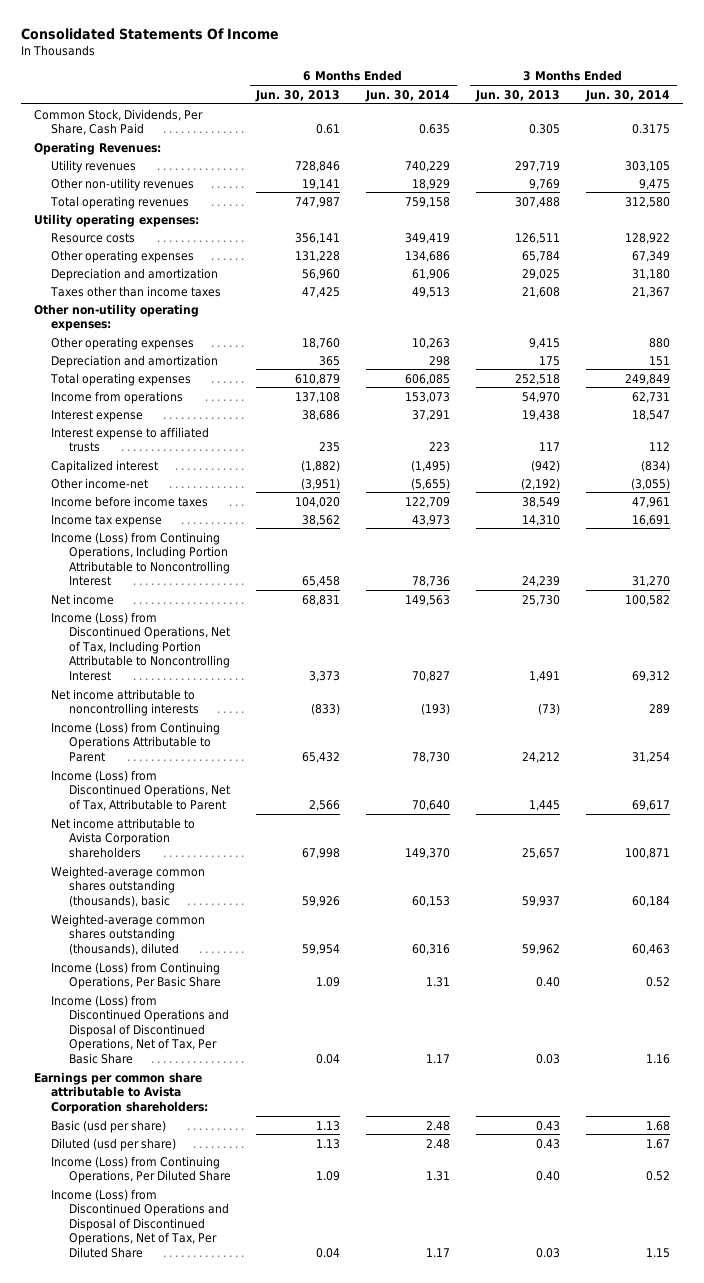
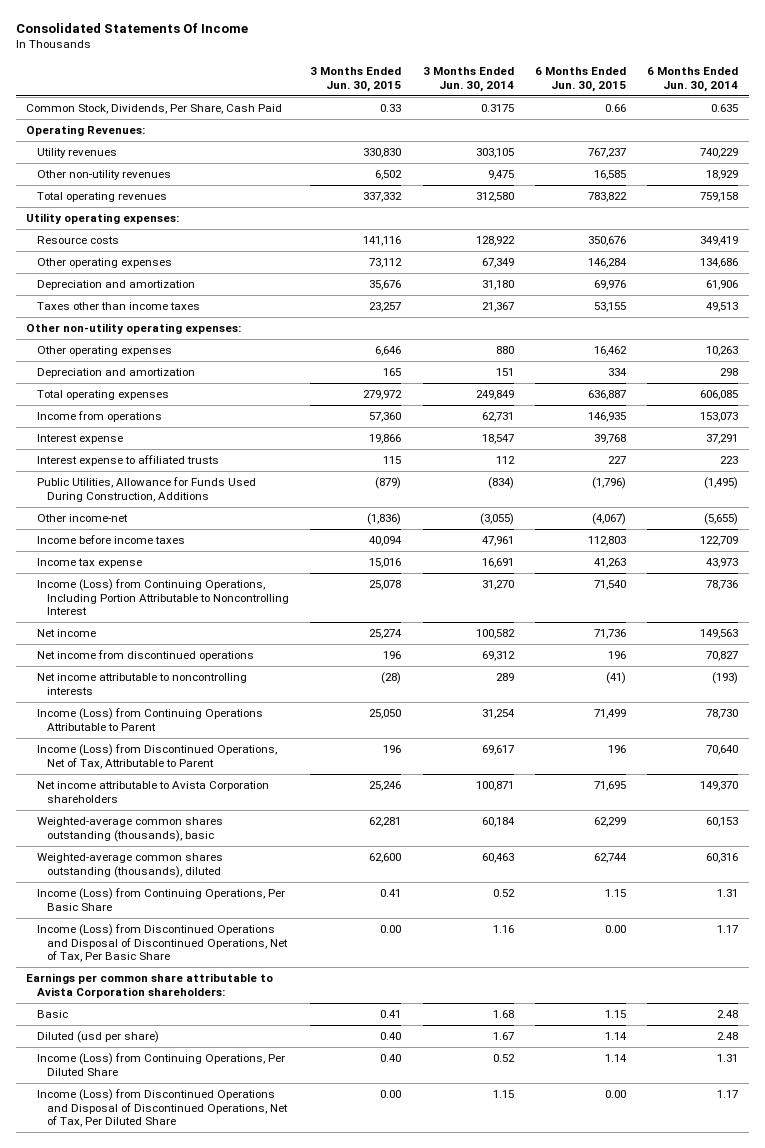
[255,89,341,102] Jun. 30, 2013 -> none
[475,89,561,102] Jun. 30, 2013 -> none
none -> [310,66,402,92] 3 Months Ended Jun. 30, 2015
none -> [535,66,627,92] 6 Months Ended Jun. 30, 2015
[51,459,159,473] Capitalized interest -> [36,477,256,502] Public Utilities, Allowance for Funds Used During Construction, Additions
[51,611,230,681] Income (Loss) from Discontinued Operations, Net of Tax, Including Portion Attributable to Noncontrolling Interest -> [36,650,254,662] Net income from discontinued operations
[51,1119,167,1133] Basic (usd per share) -> [36,1010,68,1019] Basic

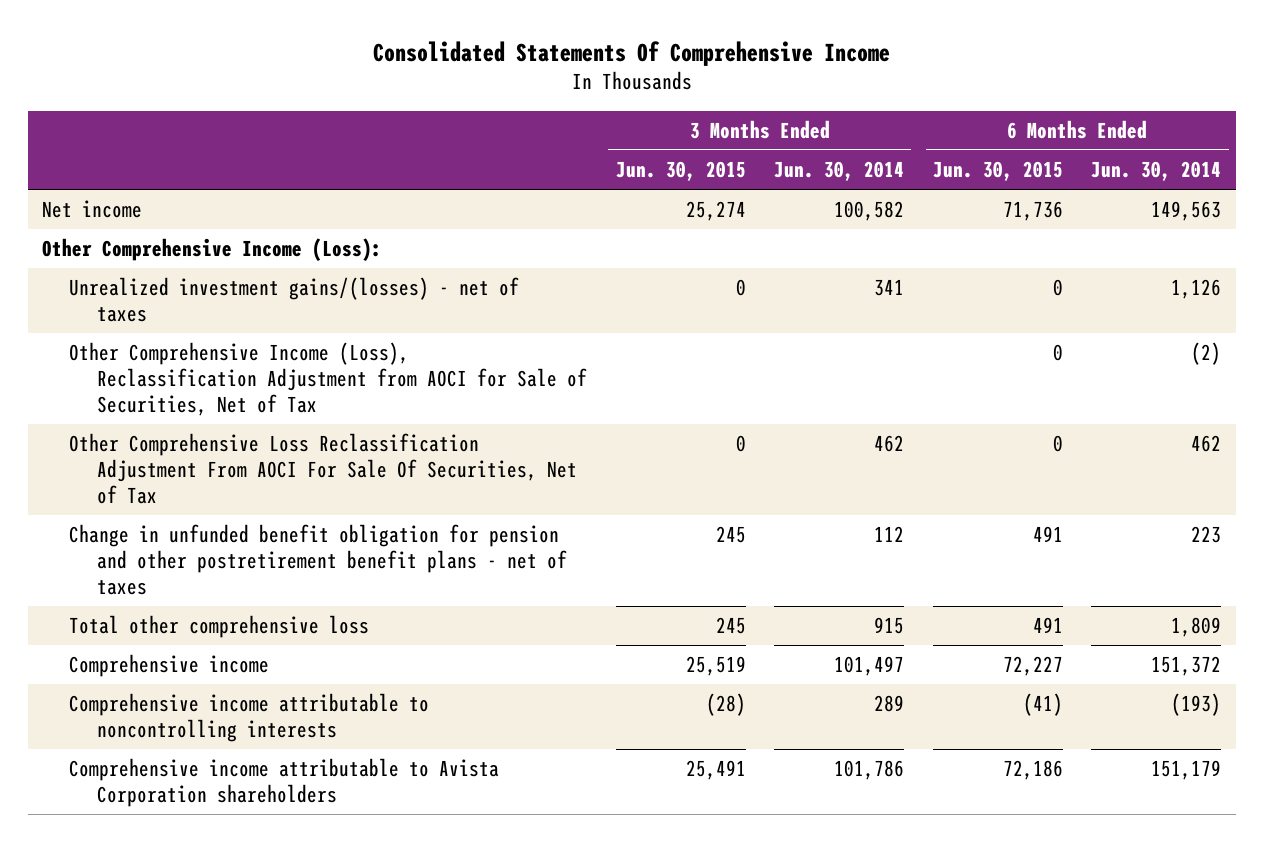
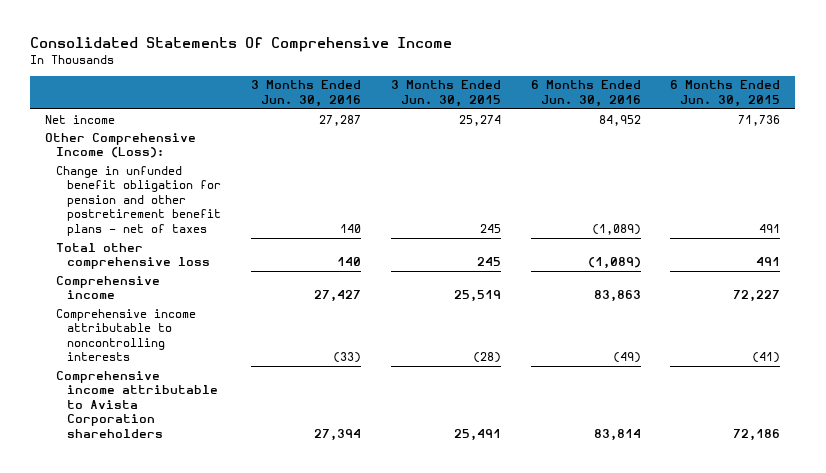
[774,160,905,181] Jun. 30, 2014 -> none
[1091,160,1222,181] Jun. 30, 2014 -> none
none -> [250,80,361,107] 3 Months Ended Jun. 30, 2016
none -> [530,80,641,107] 6 Months Ended Jun. 30, 2016
[69,277,520,322] Unrealized investment gains/(losses) - net of taxes -> none
[69,342,588,416] Other Comprehensive Income (Loss), Reclassification Adjustment from AOCI for Sale of Securities, Net of Tax -> none
[69,433,578,504] Other Comprehensive Loss Reclassification Adjustment From AOCI For Sale Of Securities, Net of Tax -> none

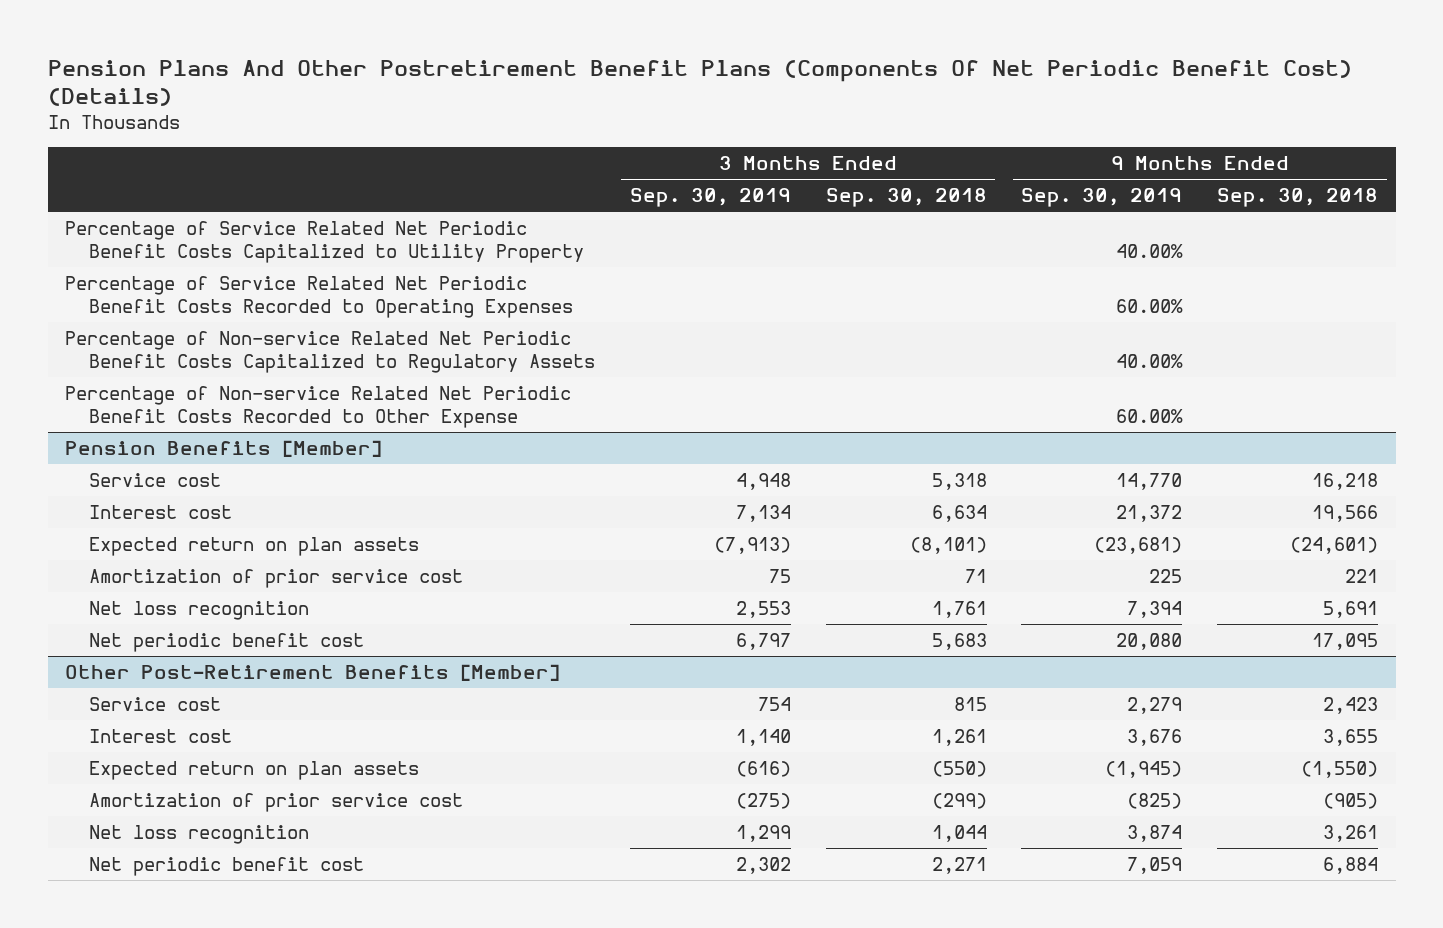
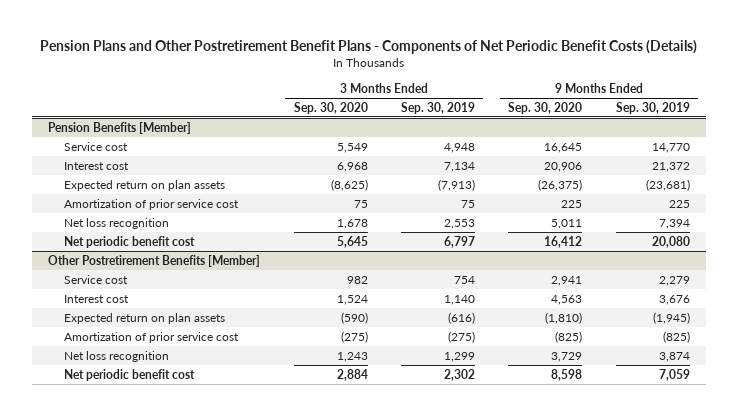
[47,59,1352,107] Pension Plans And Other Postretirement Benefit Plans (Components Of Net Periodic Benefit Cost) (Details) -> [40,39,698,54] Pension Plans and Other Postretirement Benefit Plans - Components of Net Periodic Benefit Costs (Details)
[825,188,987,208] Sep. 30, 2018 -> none
[1217,188,1379,208] Sep. 30, 2018 -> none
none -> [293,101,368,114] Sep. 30, 2020
none -> [508,101,583,114] Sep. 30, 2020
[65,220,584,263] Percentage of Service Related Net Periodic Benefit Costs Capitalized to Utility Property -> none
[65,275,573,318] Percentage of Service Related Net Periodic Benefit Costs Recorded to Operating Expenses -> none
[65,330,595,373] Percentage of Non-service Related Net Periodic Benefit Costs Capitalized to Regulatory Assets -> none
[65,385,572,428] Percentage of Non-service Related Net Periodic Benefit Costs Recorded to Other Expense -> none
[65,663,561,681] Other Post-Retirement Benefits [Member] -> [48,254,261,267] Other Postretirement Benefits [Member]

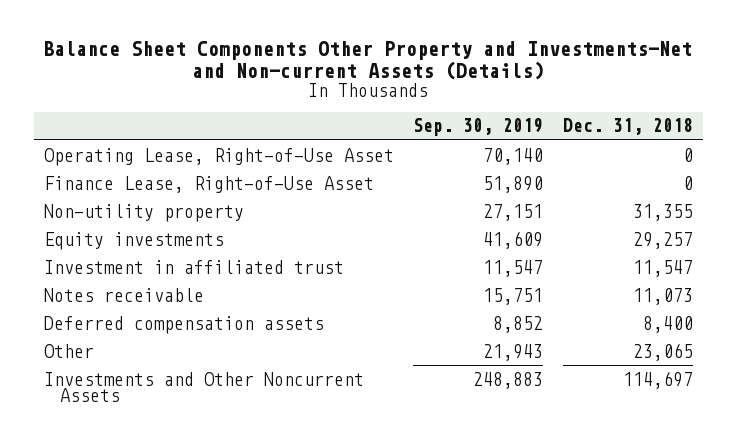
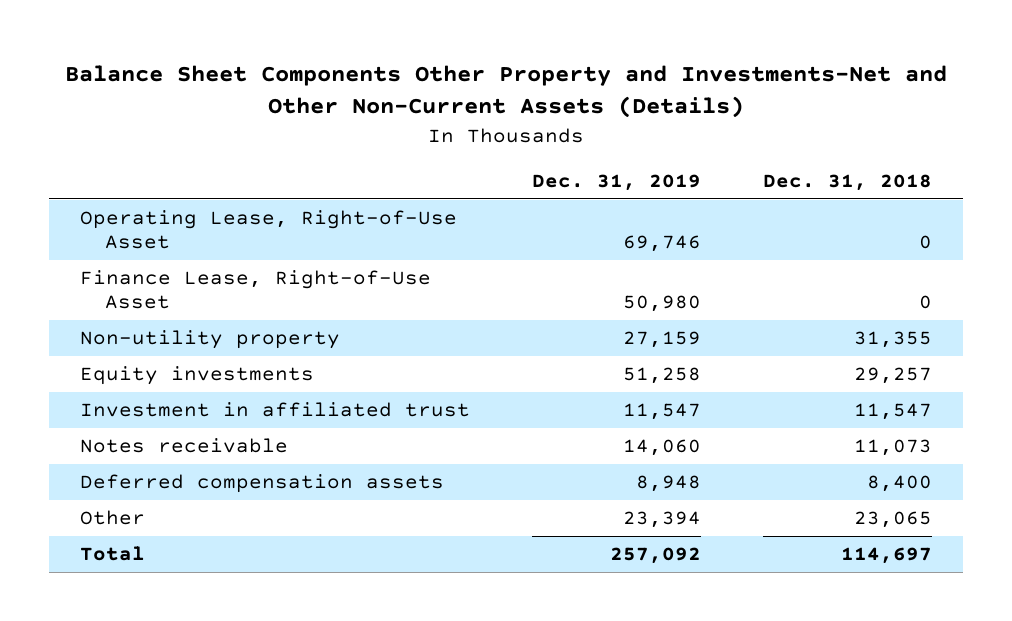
[43,40,693,81] Balance Sheet Components Other Property and Investments-Net and Non-current Assets (Details) -> [64,64,947,119] Balance Sheet Components Other Property and Investments-Net and Other Non-Current Assets (Details)
[413,118,544,137] Sep. 30, 2019 -> none
none -> [531,173,701,191] Dec. 31, 2019
[43,371,364,403] Investments and Other Noncurrent Assets -> [79,546,145,562] Total

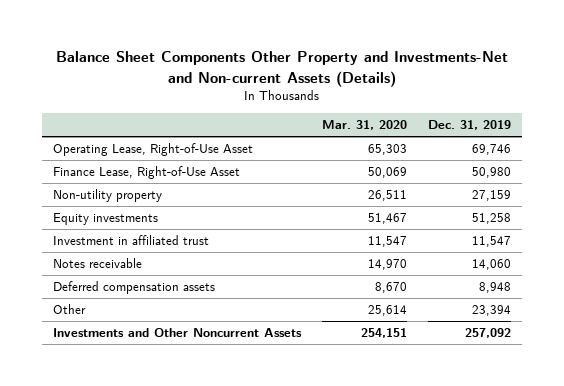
[64,64,947,119] Balance Sheet Components Other Property and Investments-Net and Other Non-Current Assets (Details) -> [56,51,509,87] Balance Sheet Components Other Property and Investments-Net and Non-current Assets (Details)
[763,173,933,191] Dec. 31, 2018 -> none
none -> [322,120,408,131] Mar. 31, 2020
[79,546,145,562] Total -> [52,328,302,338] Investments and Other Noncurrent Assets

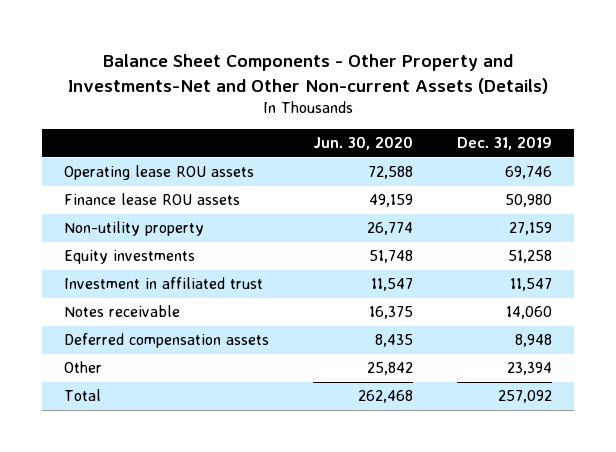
[56,51,509,87] Balance Sheet Components Other Property and Investments-Net and Non-current Assets (Details) -> [68,53,549,94] Balance Sheet Components - Other Property and Investments-Net and Other Non-current Assets (Details)
[322,120,408,131] Mar. 31, 2020 -> none
none -> [313,136,414,151] Jun. 30, 2020
[52,143,253,157] Operating Lease, Right-of-Use Asset -> [64,165,255,181] Operating lease ROU assets
[52,166,240,180] Finance Lease, Right-of-Use Asset -> [64,193,241,206] Finance lease ROU assets
[52,328,302,338] Investments and Other Noncurrent Assets -> [64,389,102,402] Total

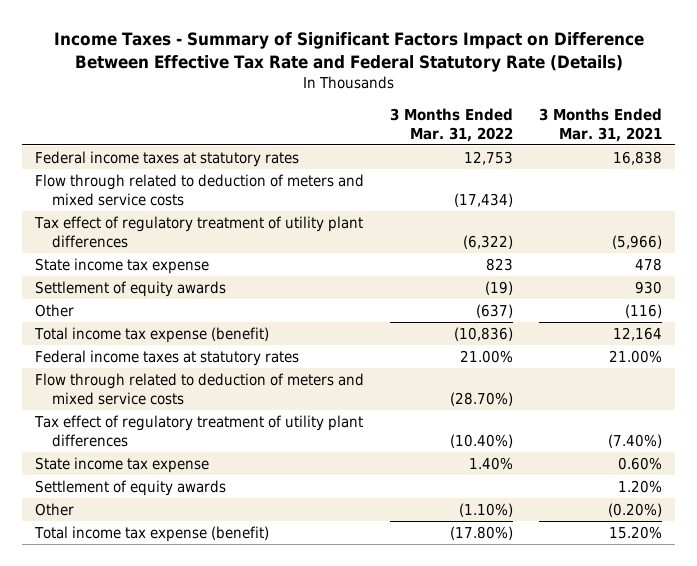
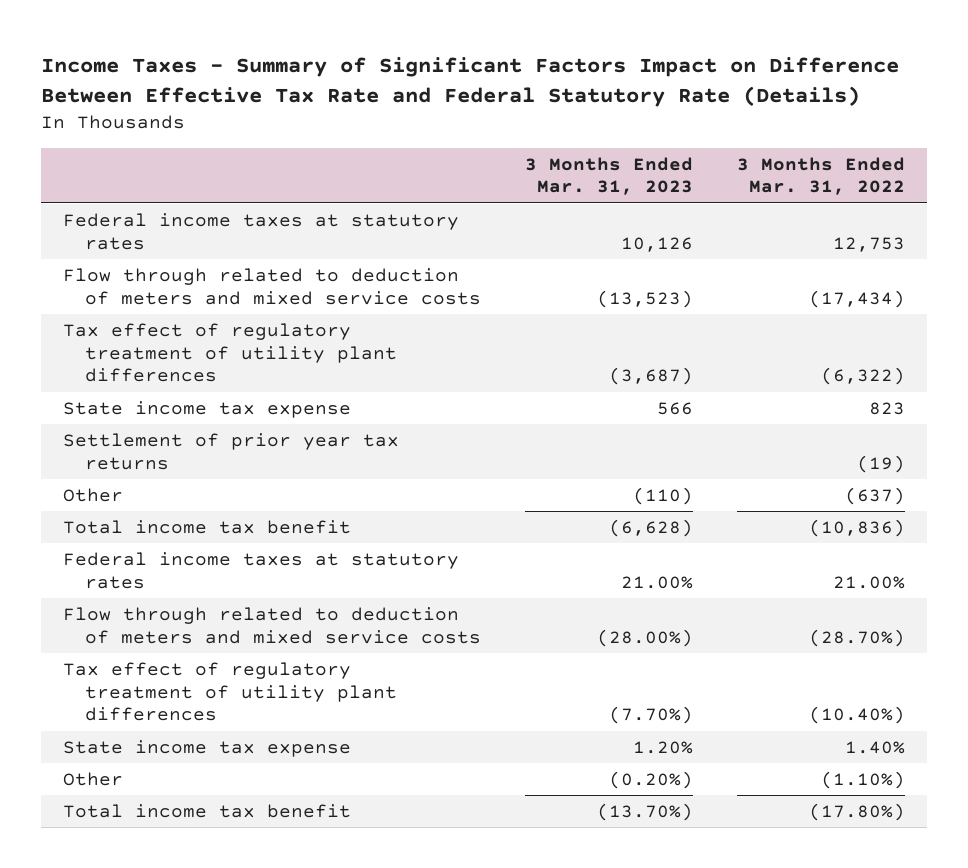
[539,107,663,142] 3 Months Ended Mar. 31, 2021 -> none
none -> [525,156,694,196] 3 Months Ended Mar. 31, 2023
[34,280,226,297] Settlement of equity awards -> none
none -> [63,432,400,470] Settlement of prior year tax returns
[33,326,269,343] Total income tax expense (benefit) -> [63,519,352,534] Total income tax benefit
[34,479,226,496] Settlement of equity awards -> none
[33,525,269,542] Total income tax expense (benefit) -> [63,803,352,818] Total income tax benefit

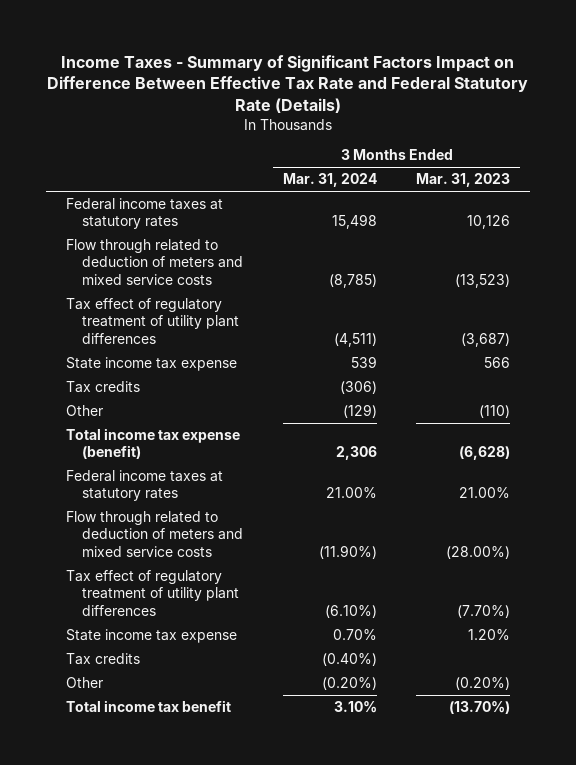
[737,156,906,196] 3 Months Ended Mar. 31, 2022 -> none
none -> [282,173,377,188] Mar. 31, 2024
[63,432,400,470] Settlement of prior year tax returns -> none
none -> [65,380,140,393] Tax credits
[63,519,352,534] Total income tax benefit -> [65,427,240,460] Total income tax expense (benefit)
none -> [65,652,140,665] Tax credits

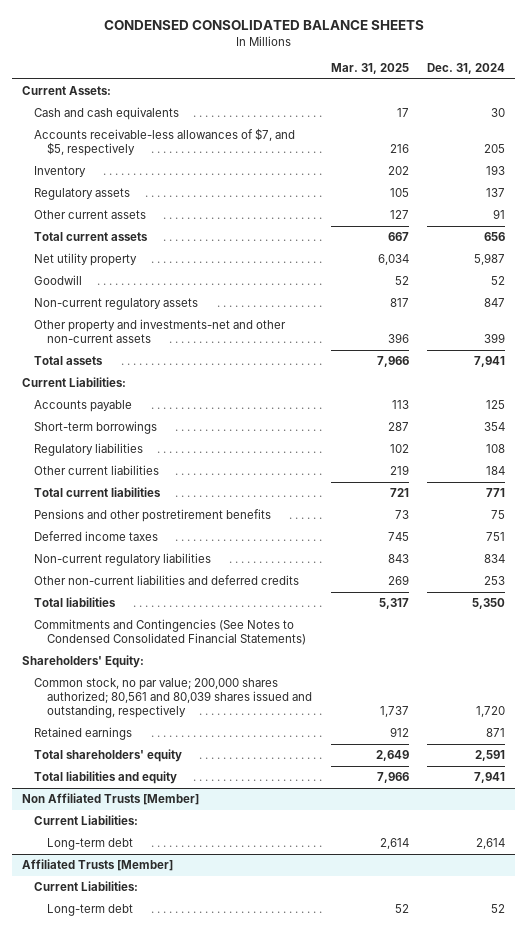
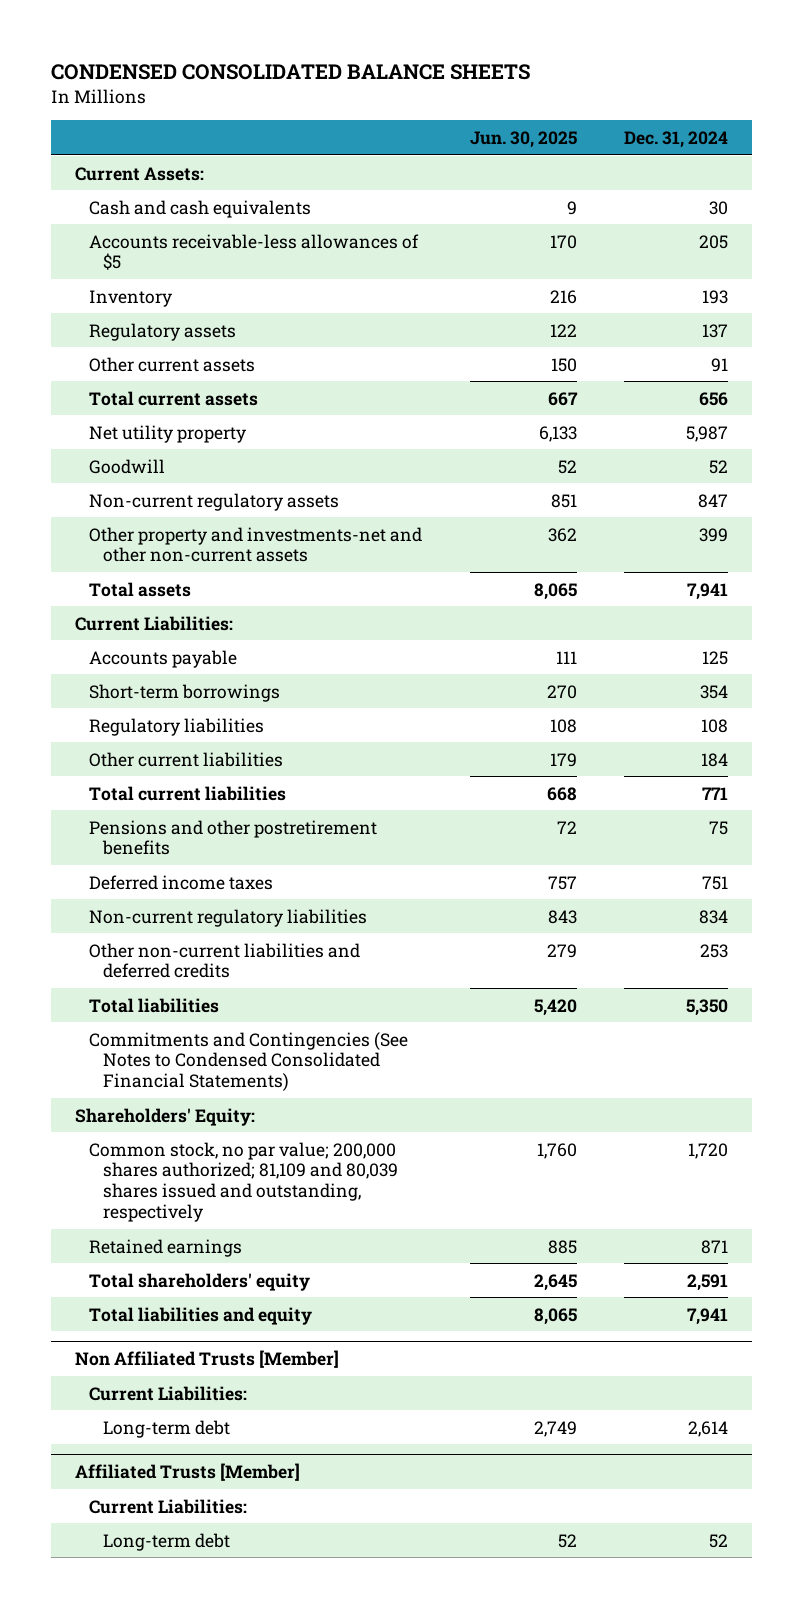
[330,63,409,75] Mar. 31, 2025 -> none
none -> [469,130,577,148] Jun. 30, 2025
[34,127,296,157] Accounts receivable-less allowances of $7, and $5, respectively -> [89,233,420,271] Accounts receivable-less allowances of $5
[34,677,313,719] Common stock, no par value; 200,000 shares authorized; 80,561 and 80,039 shares issued and outstanding, respectively -> [89,1141,399,1222] Common stock, no par value; 200,000 shares authorized; 81,109 and 80,039 shares issued and outstanding, respectively

